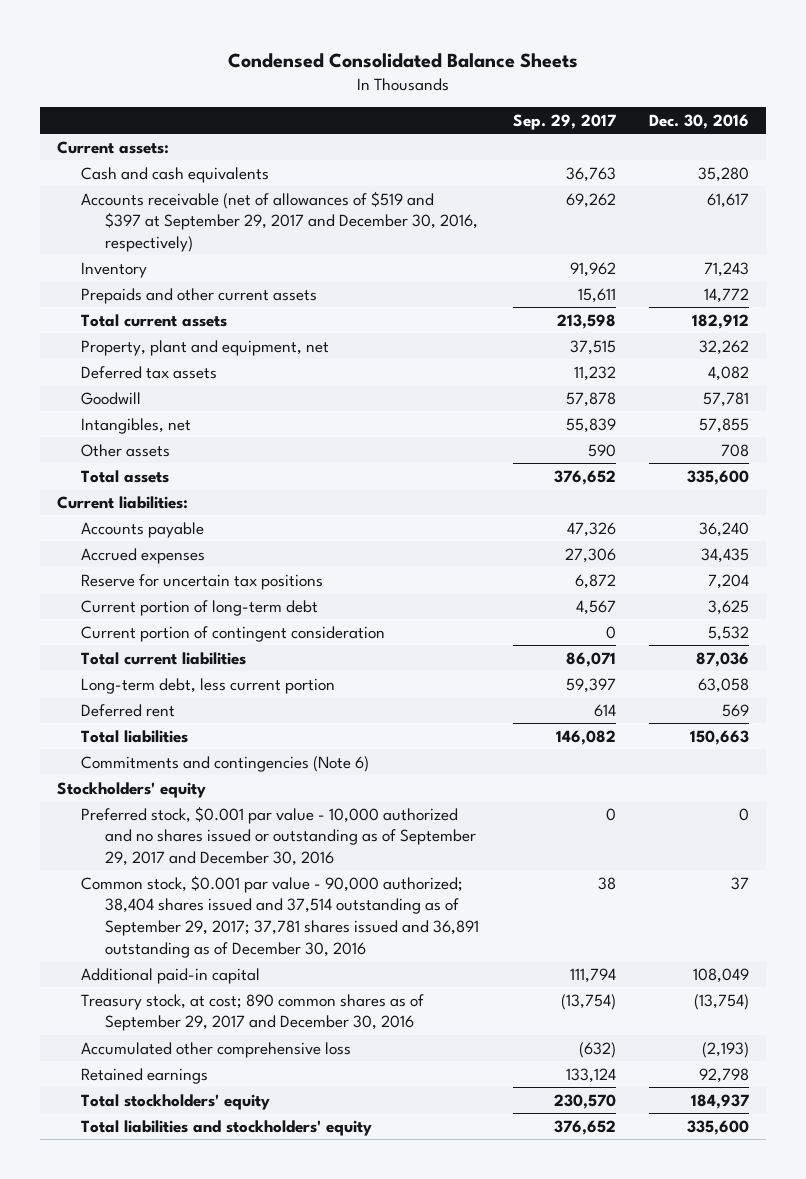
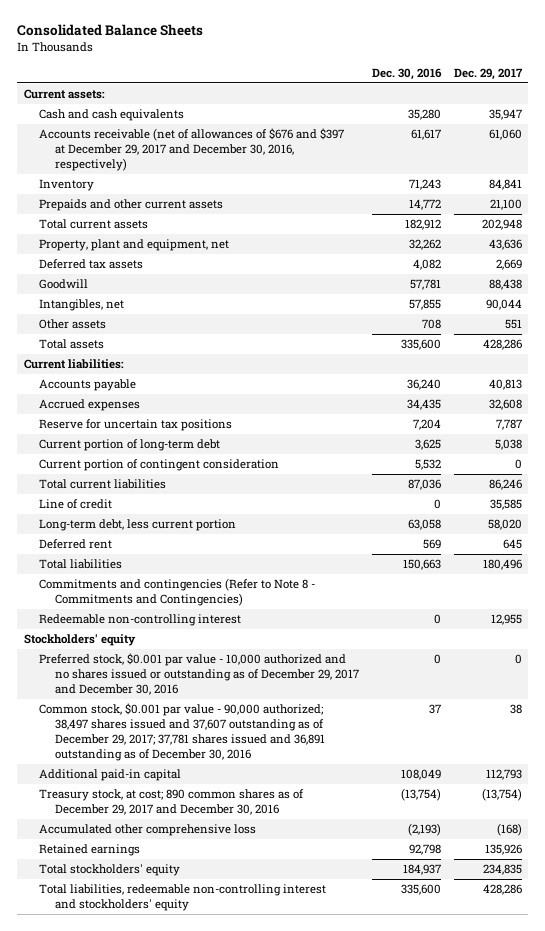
[227,52,578,68] Condensed Consolidated Balance Sheets -> [17,24,204,37] Consolidated Balance Sheets
[512,113,616,130] Sep. 29, 2017 -> none
none -> [453,67,523,80] Dec. 29, 2017
[81,190,479,252] Accounts receivable (net of allowances of $519 and $397 at September 29, 2017 and December 30, 2016, respectively) -> [39,128,345,172] Accounts receivable (net of allowances of $676 and $397 at December 29, 2017 and December 30, 2016, respectively)
none -> [39,499,113,510] Line of credit
[81,755,370,772] Commitments and contingencies (Note 6) -> [39,578,316,607] Commitments and contingencies (Refer to Note 8 - Commitments and Contingencies)
none -> [39,614,242,627] Redeemable non-controlling interest
[81,805,477,866] Preferred stock, $0.001 par value - 10,000 authorized and no shares issued or outstanding as of September 29, 2017 and December 30, 2016 -> [39,653,360,696] Preferred stock, $0.001 par value - 10,000 authorized and no shares issued or outstanding as of December 29, 2017 and December 30, 2016
[81,874,480,958] Common stock, $0.001 par value - 90,000 authorized; 38,404 shares issued and 37,514 outstanding as of September 29, 2017; 37,781 shares issued and 36,891 outstanding as of December 30, 2016 -> [39,703,326,762] Common stock, $0.001 par value - 90,000 authorized; 38,497 shares issued and 37,607 outstanding as of December 29, 2017; 37,781 shares issued and 36,891 outstanding as of December 30, 2016
[81,993,425,1032] Treasury stock, at cost; 890 common shares as of September 29, 2017 and December 30, 2016 -> [39,789,305,816] Treasury stock, at cost; 890 common shares as of December 29, 2017 and December 30, 2016
[81,1119,373,1136] Total liabilities and stockholders' equity -> [39,884,327,912] Total liabilities, redeemable non-controlling interest and stockholders' equity

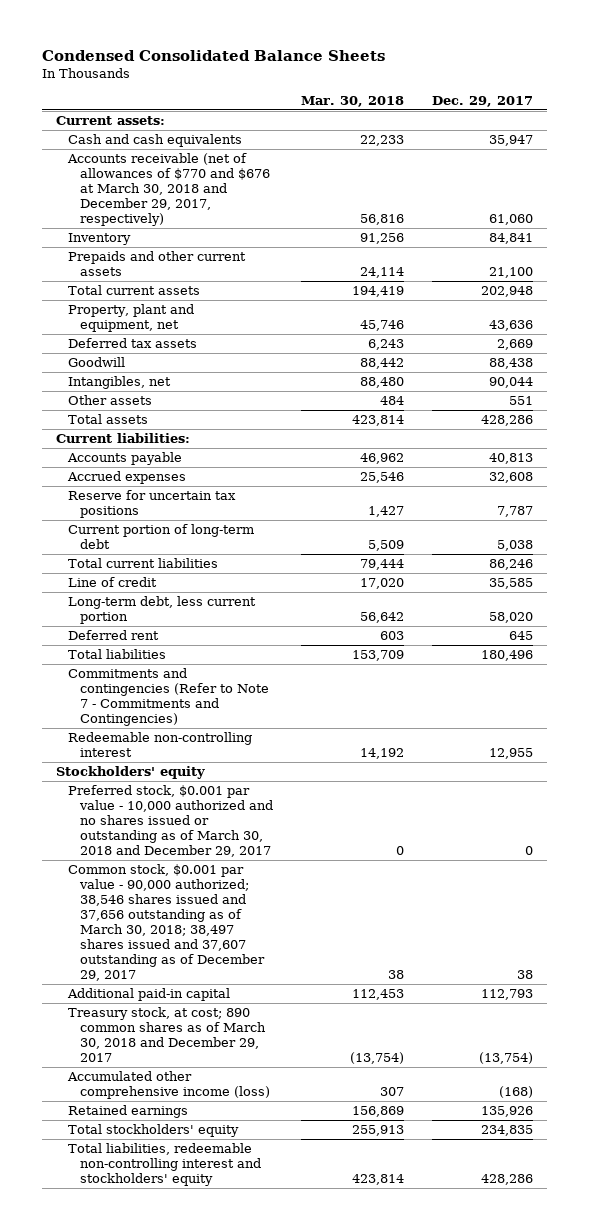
[17,24,204,37] Consolidated Balance Sheets -> [41,50,385,62] Condensed Consolidated Balance Sheets
[371,67,442,80] Dec. 30, 2016 -> none
none -> [300,95,404,107] Mar. 30, 2018
[39,128,345,172] Accounts receivable (net of allowances of $676 and $397 at December 29, 2017 and December 30, 2016, respectively) -> [66,153,271,226] Accounts receivable (net of allowances of $770 and $676 at March 30, 2018 and December 29, 2017, respectively)
[39,459,280,472] Current portion of contingent consideration -> none
[39,578,316,607] Commitments and contingencies (Refer to Note 8 - Commitments and Contingencies) -> [67,668,270,726] Commitments and contingencies (Refer to Note 7 - Commitments and Contingencies)
[39,653,360,696] Preferred stock, $0.001 par value - 10,000 authorized and no shares issued or outstanding as of December 29, 2017 and December 30, 2016 -> [67,785,274,857] Preferred stock, $0.001 par value - 10,000 authorized and no shares issued or outstanding as of March 30, 2018 and December 29, 2017
[39,703,326,762] Common stock, $0.001 par value - 90,000 authorized; 38,497 shares issued and 37,607 outstanding as of December 29, 2017; 37,781 shares issued and 36,891 outstanding as of December 30, 2016 -> [67,864,266,981] Common stock, $0.001 par value - 90,000 authorized; 38,546 shares issued and 37,656 outstanding as of March 30, 2018; 38,497 shares issued and 37,607 outstanding as of December 29, 2017
[39,789,305,816] Treasury stock, at cost; 890 common shares as of December 29, 2017 and December 30, 2016 -> [67,1007,267,1062] Treasury stock, at cost; 890 common shares as of March 30, 2018 and December 29, 2017
[39,824,257,837] Accumulated other comprehensive loss -> [66,1071,271,1100] Accumulated other comprehensive income (loss)

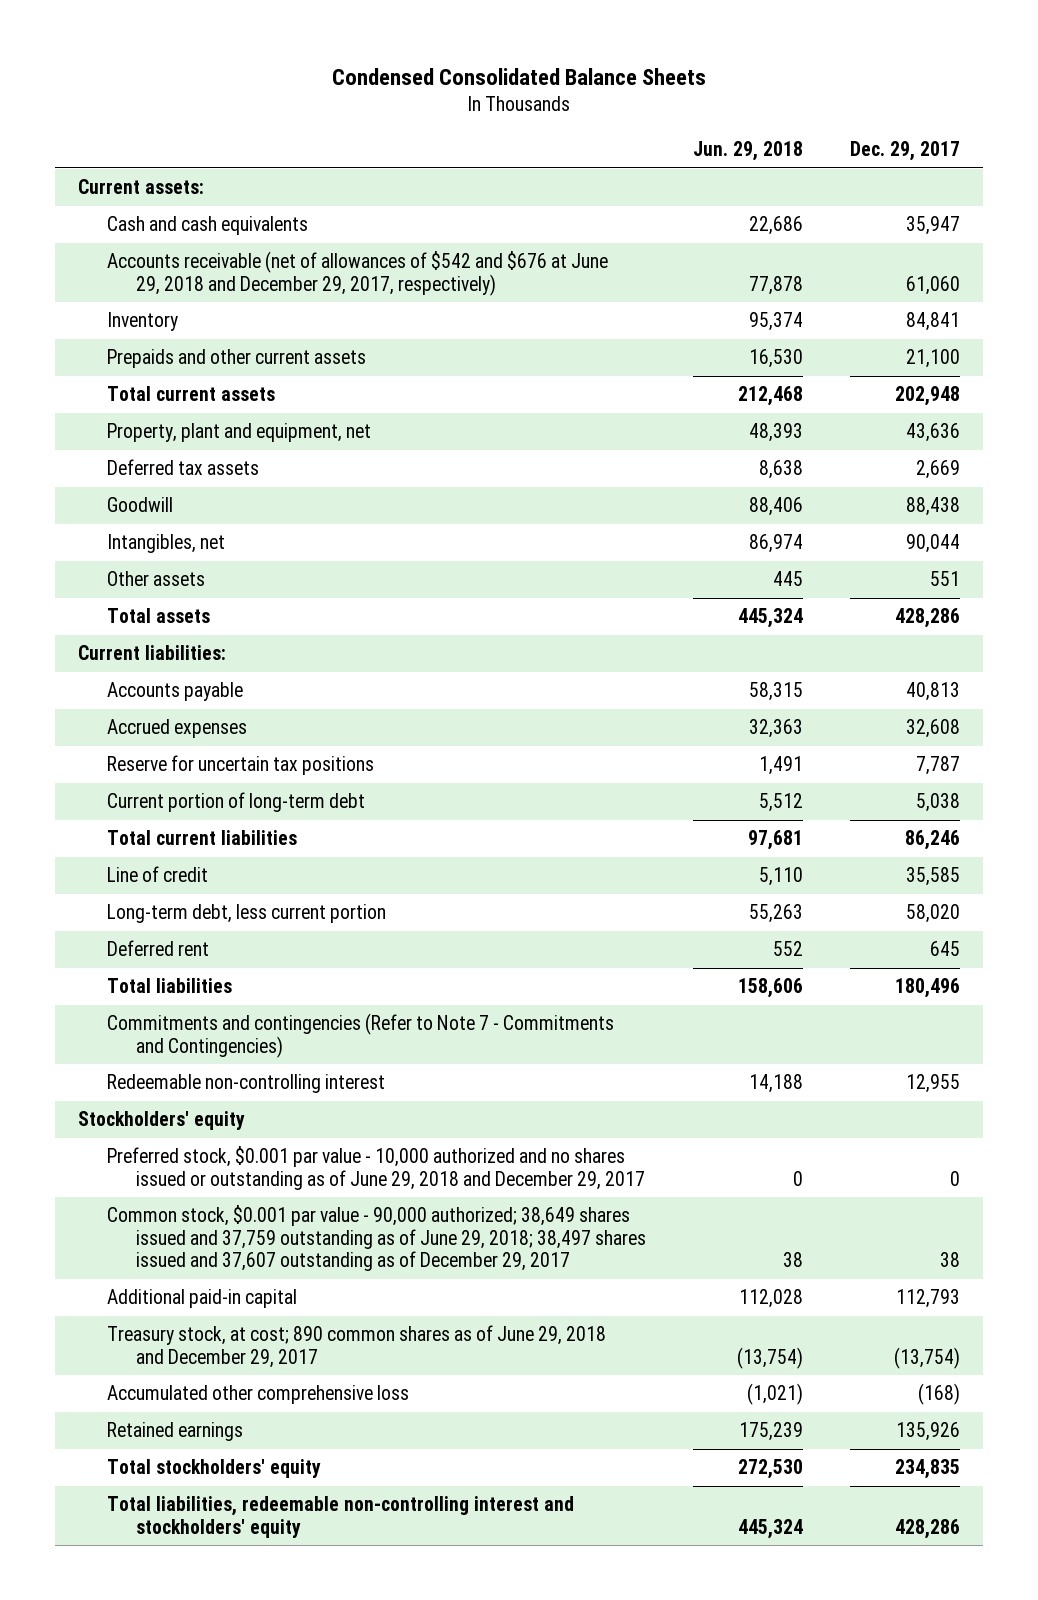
[300,95,404,107] Mar. 30, 2018 -> none
none -> [693,141,804,162] Jun. 29, 2018
[66,153,271,226] Accounts receivable (net of allowances of $770 and $676 at March 30, 2018 and December 29, 2017, respectively) -> [107,251,609,296] Accounts receivable (net of allowances of $542 and $676 at June 29, 2018 and December 29, 2017, respectively)
[67,785,274,857] Preferred stock, $0.001 par value - 10,000 authorized and no shares issued or outstanding as of March 30, 2018 and December 29, 2017 -> [107,1146,646,1190] Preferred stock, $0.001 par value - 10,000 authorized and no shares issued or outstanding as of June 29, 2018 and December 29, 2017
[67,864,266,981] Common stock, $0.001 par value - 90,000 authorized; 38,546 shares issued and 37,656 outstanding as of March 30, 2018; 38,497 shares issued and 37,607 outstanding as of December 29, 2017 -> [107,1205,647,1272] Common stock, $0.001 par value - 90,000 authorized; 38,649 shares issued and 37,759 outstanding as of June 29, 2018; 38,497 shares issued and 37,607 outstanding as of December 29, 2017
[67,1007,267,1062] Treasury stock, at cost; 890 common shares as of March 30, 2018 and December 29, 2017 -> [107,1325,607,1368] Treasury stock, at cost; 890 common shares as of June 29, 2018 and December 29, 2017
[66,1071,271,1100] Accumulated other comprehensive income (loss) -> [107,1385,410,1405] Accumulated other comprehensive loss

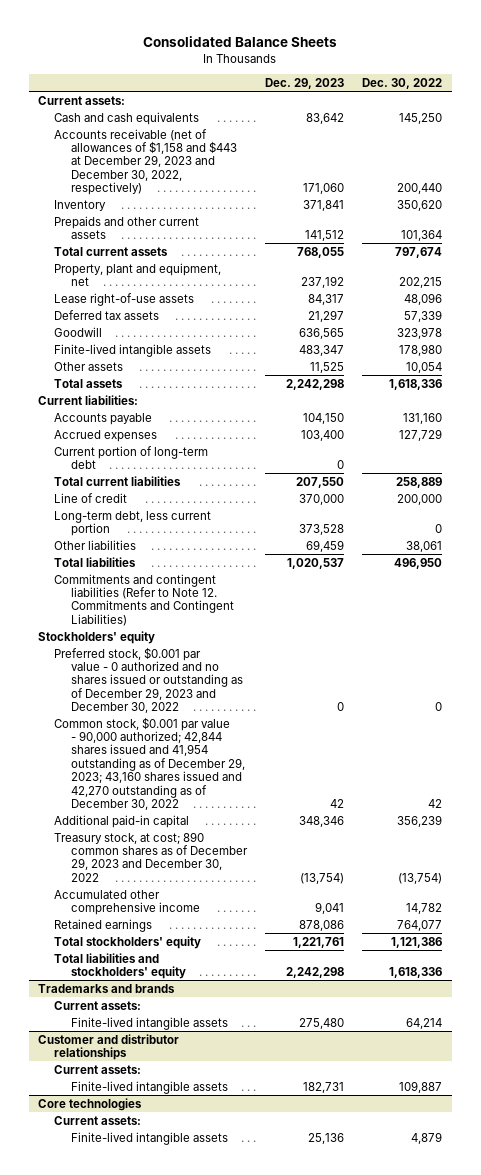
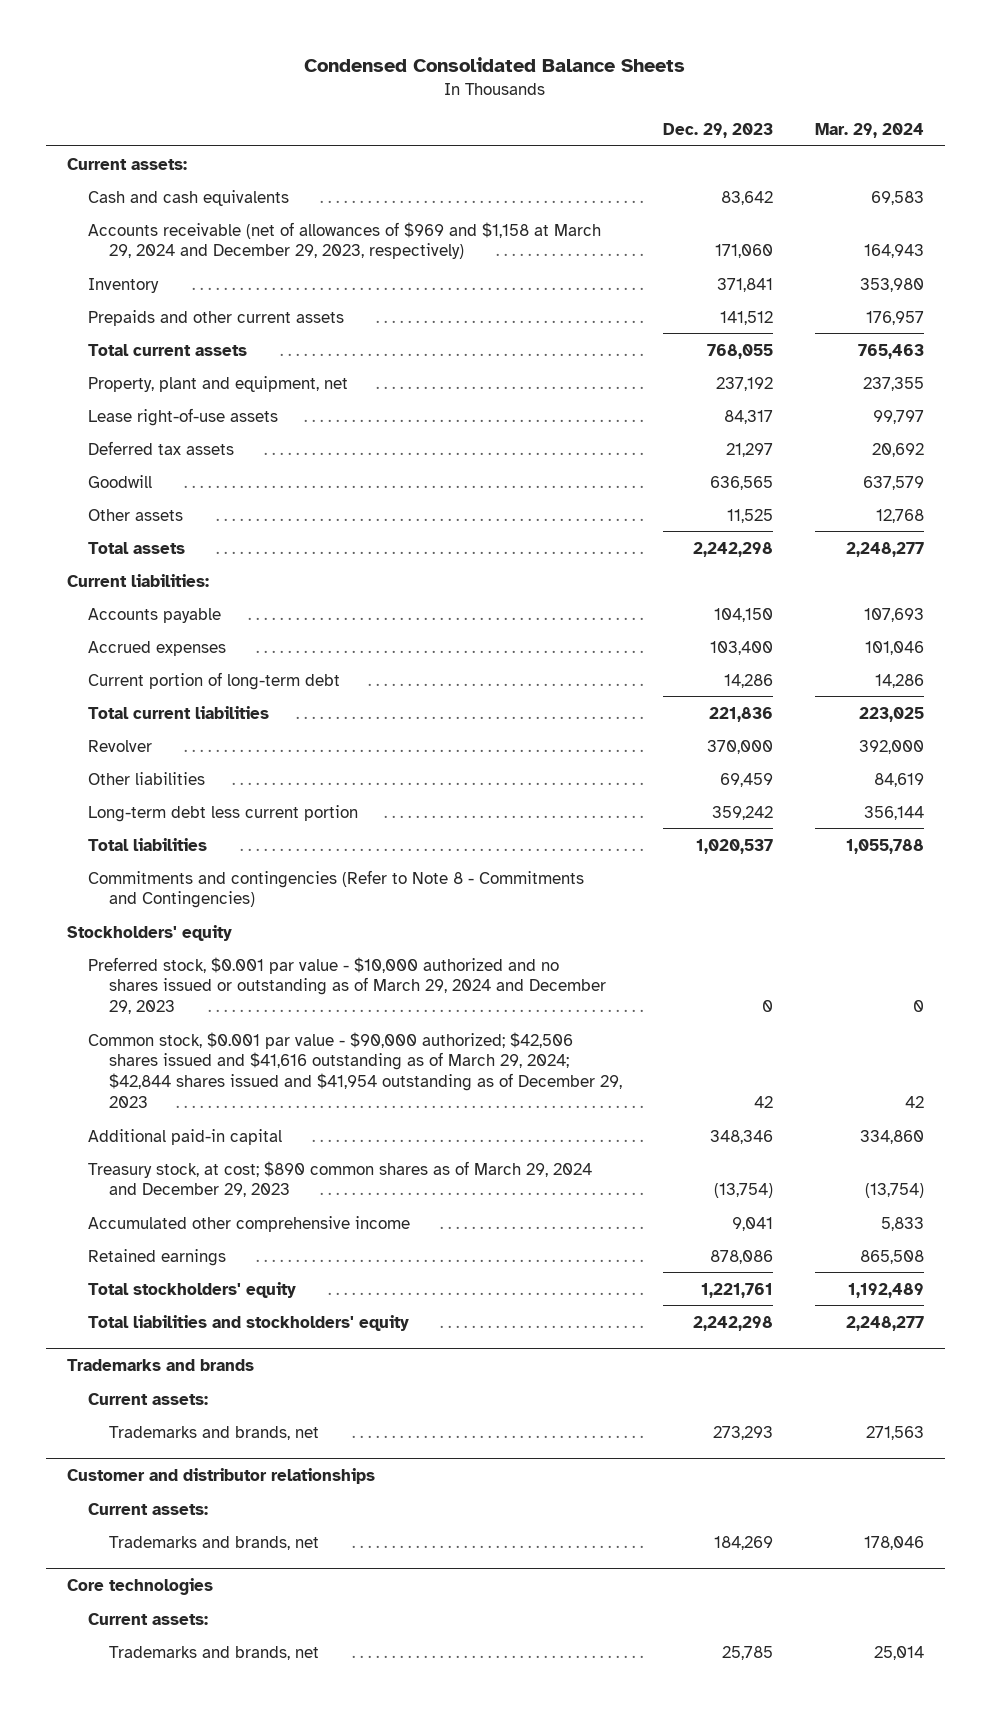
[143,36,338,48] Consolidated Balance Sheets -> [304,57,686,73] Condensed Consolidated Balance Sheets
[362,78,443,90] Dec. 30, 2022 -> none
none -> [814,123,924,139] Mar. 29, 2024
[54,128,237,196] Accounts receivable (net of allowances of $1,158 and $443 at December 29, 2023 and December 30, 2022, respectively) -> [87,221,601,260] Accounts receivable (net of allowances of $969 and $1,158 at March 29, 2024 and December 29, 2023, respectively)
[54,343,212,357] Finite-lived intangible assets -> none
[54,492,128,503] Line of credit -> none
[54,510,212,537] Long-term debt, less current portion -> none
[337,460,345,470] 0 -> [724,673,774,688] 14,286
[296,476,345,488] 207,550 -> [709,706,774,722] 221,836
none -> [87,739,152,752] Revolver
none -> [87,804,358,822] Long-term debt less current portion
[54,573,234,626] Commitments and contingent liabilities (Refer to Note 12. Commitments and Contingent Liabilities) -> [87,869,584,909] Commitments and contingencies (Refer to Note 8 - Commitments and Contingencies)
[54,646,243,714] Preferred stock, $0.001 par value - 0 authorized and no shares issued or outstanding as of December 29, 2023 and December 30, 2022 -> [87,956,606,1015] Preferred stock, $0.001 par value - $10,000 authorized and no shares issued or outstanding as of March 29, 2024 and December 29, 2023
[54,716,245,810] Common stock, $0.001 par value - 90,000 authorized; 42,844 shares issued and 41,954 outstanding as of December 29, 2023; 43,160 shares issued and 42,270 outstanding as of December 30, 2022 -> [87,1031,622,1108] Common stock, $0.001 par value - $90,000 authorized; $42,506 shares issued and $41,616 outstanding as of March 29, 2024; $42,844 shares issued and $41,954 outstanding as of December 29, 2023
[54,831,248,882] Treasury stock, at cost; 890 common shares as of December 29, 2023 and December 30, 2022 -> [87,1160,592,1198] Treasury stock, at cost; $890 common shares as of March 29, 2024 and December 29, 2023
[70,1016,228,1030] Finite-lived intangible assets -> none
none -> [108,1425,319,1440] Trademarks and brands, net
[70,1080,228,1094] Finite-lived intangible assets -> none
none -> [108,1535,319,1550] Trademarks and brands, net
[70,1131,228,1145] Finite-lived intangible assets -> none
none -> [108,1645,319,1660] Trademarks and brands, net

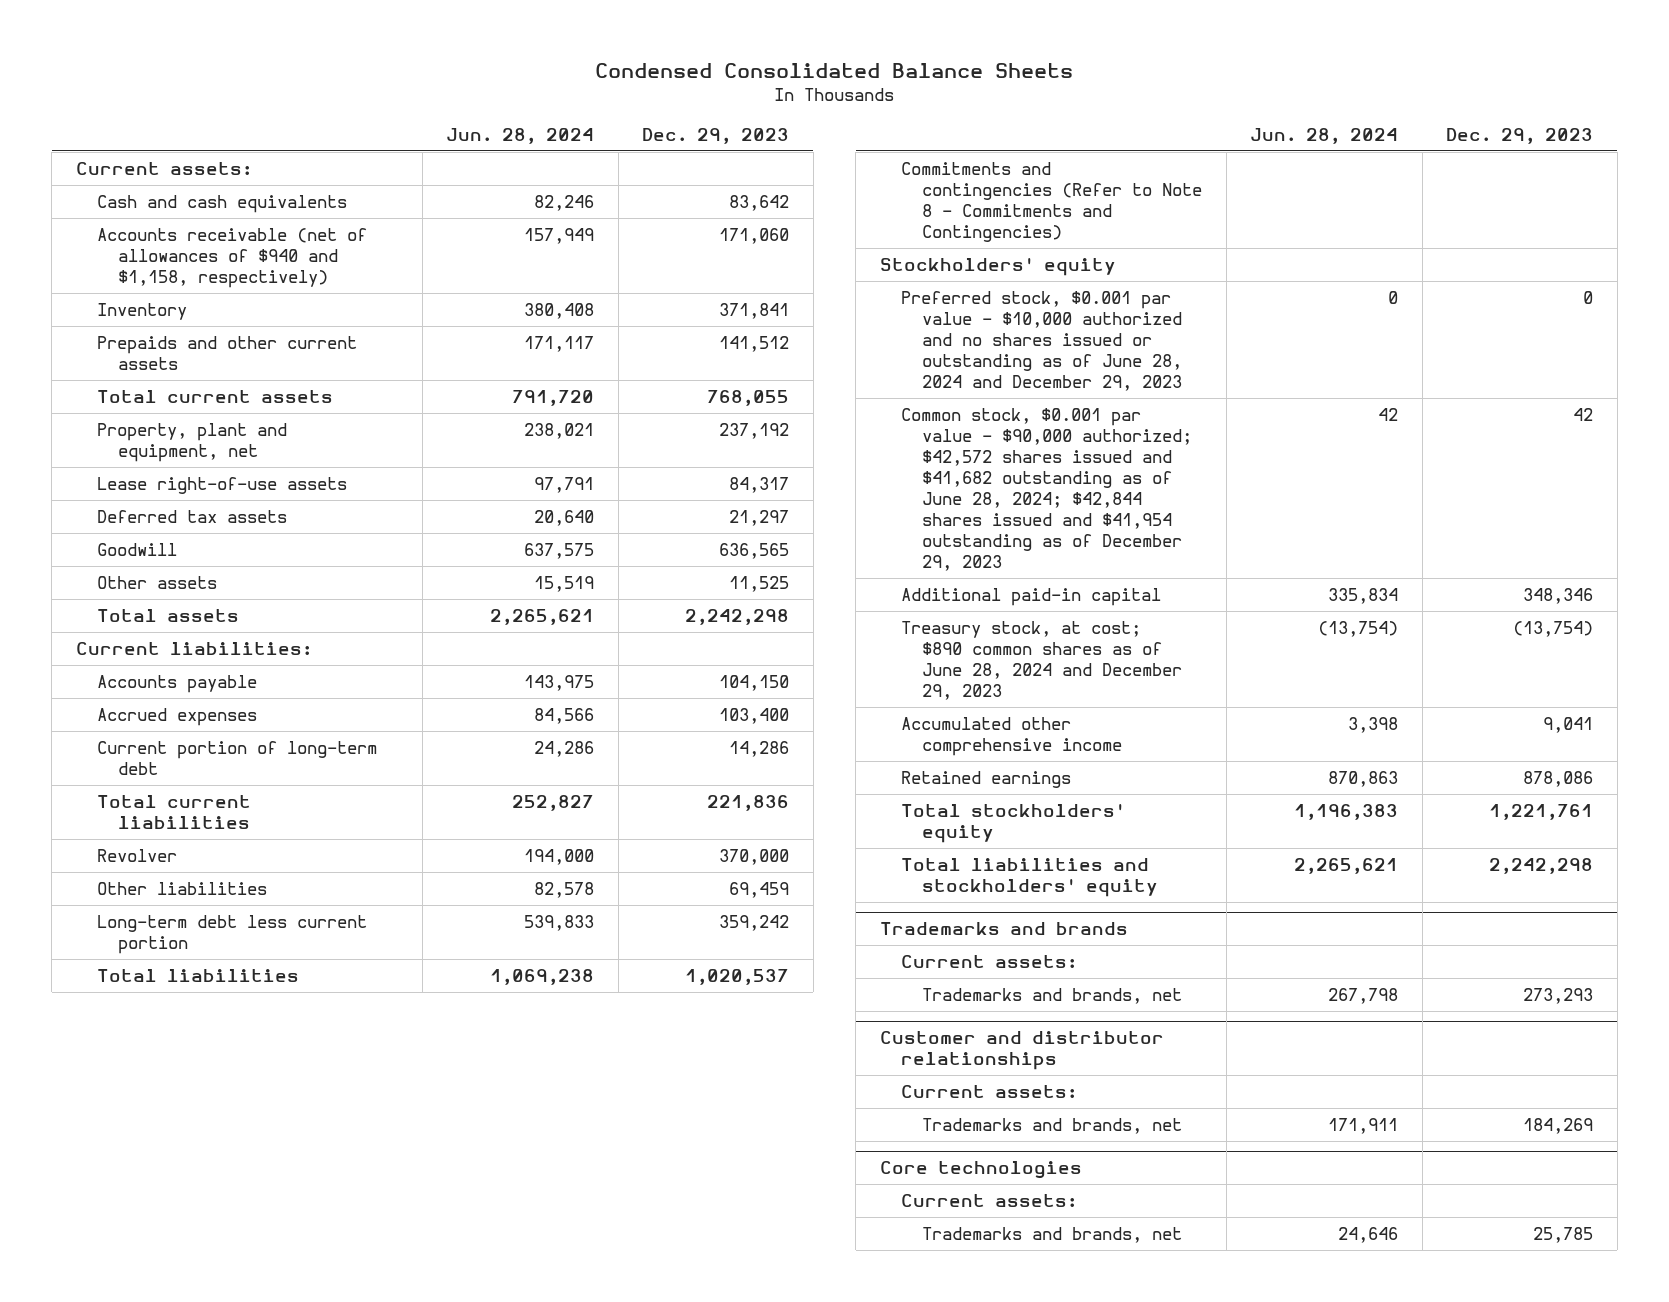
[814,123,924,139] Mar. 29, 2024 -> none
none -> [446,127,595,144] Jun. 28, 2024
[87,221,601,260] Accounts receivable (net of allowances of $969 and $1,158 at March 29, 2024 and December 29, 2023, respectively) -> [97,227,368,288] Accounts receivable (net of allowances of $940 and $1,158, respectively)
[87,956,606,1015] Preferred stock, $0.001 par value - $10,000 authorized and no shares issued or outstanding as of March 29, 2024 and December 29, 2023 -> [900,290,1183,391] Preferred stock, $0.001 par value - $10,000 authorized and no shares issued or outstanding as of June 28, 2024 and December 29, 2023
[87,1031,622,1108] Common stock, $0.001 par value - $90,000 authorized; $42,506 shares issued and $41,616 outstanding as of March 29, 2024; $42,844 shares issued and $41,954 outstanding as of December 29, 2023 -> [900,407,1193,571] Common stock, $0.001 par value - $90,000 authorized; $42,572 shares issued and $41,682 outstanding as of June 28, 2024; $42,844 shares issued and $41,954 outstanding as of December 29, 2023
[87,1160,592,1198] Treasury stock, at cost; $890 common shares as of March 29, 2024 and December 29, 2023 -> [900,620,1183,700] Treasury stock, at cost; $890 common shares as of June 28, 2024 and December 29, 2023

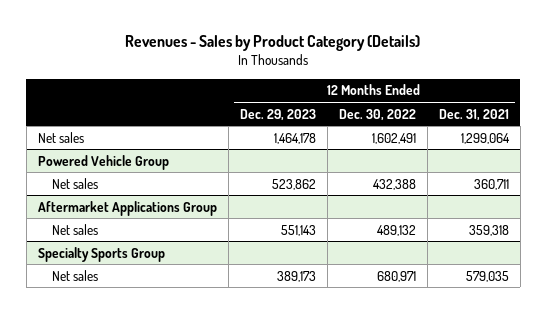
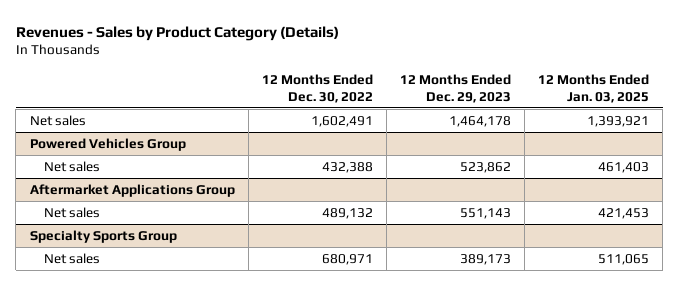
[438,108,509,121] Dec. 31, 2021 -> none
none -> [538,73,650,103] 12 Months Ended Jan. 03, 2025
[37,154,169,170] Powered Vehicle Group -> [29,137,186,151] Powered Vehicles Group

